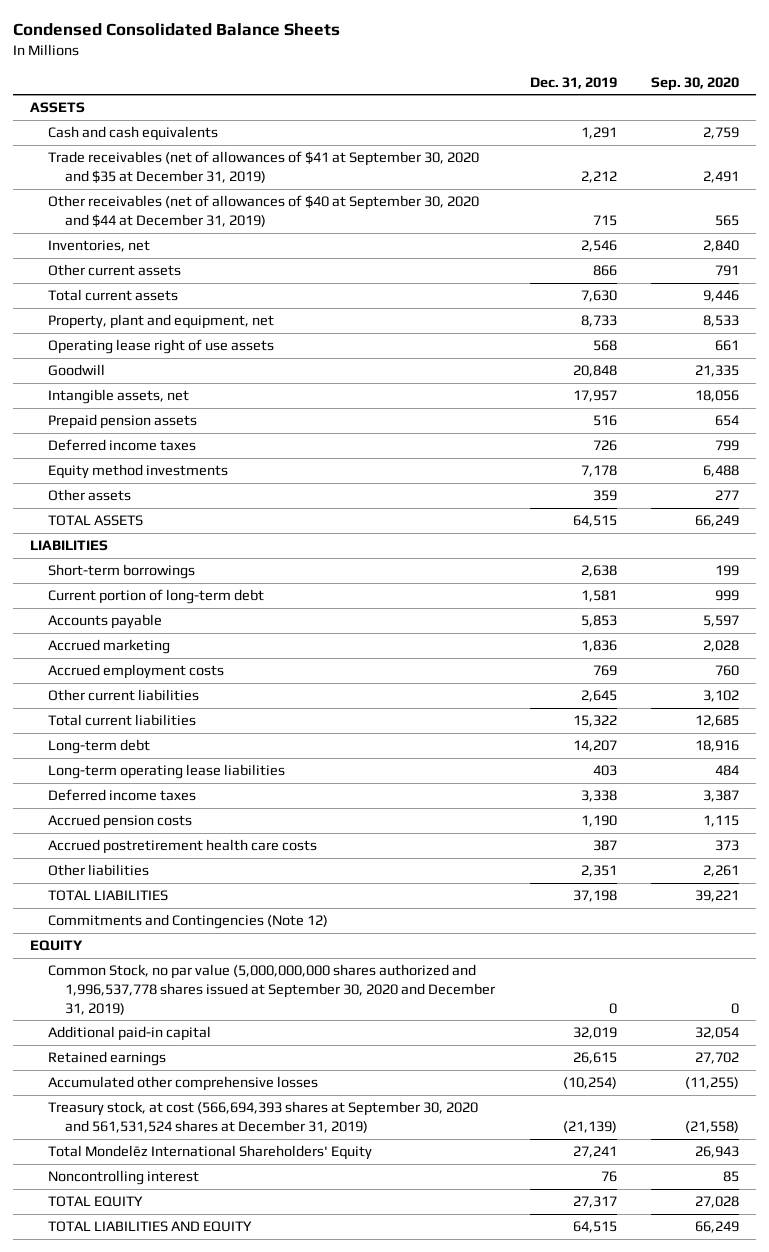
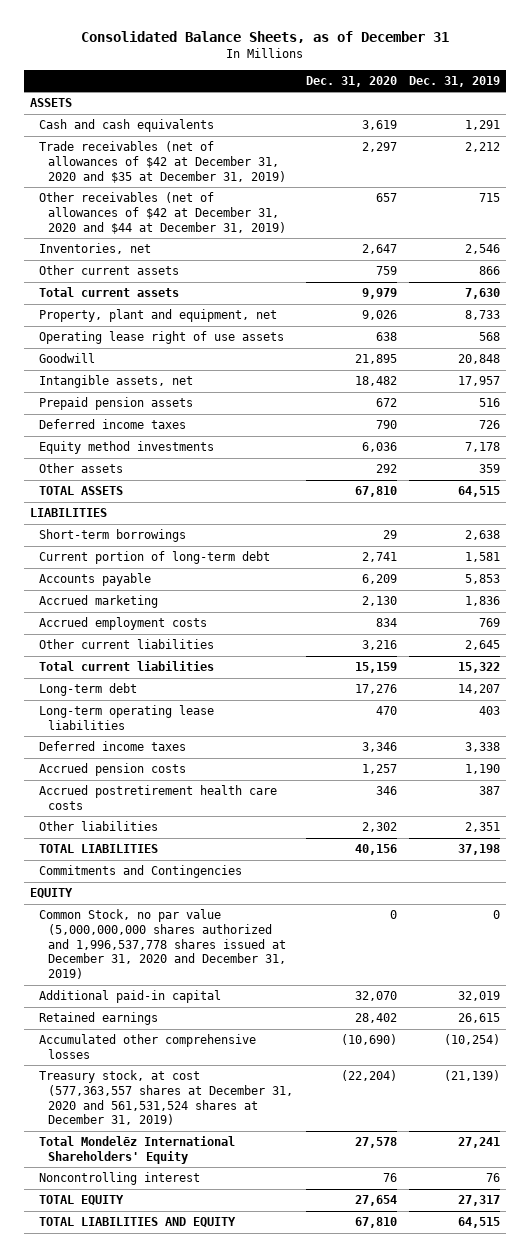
[12,23,340,37] Condensed Consolidated Balance Sheets -> [81,31,450,44] Consolidated Balance Sheets, as of December 31
[650,76,739,91] Sep. 30, 2020 -> none
none -> [305,75,397,87] Dec. 31, 2020
[47,151,479,184] Trade receivables (net of allowances of $41 at September 30, 2020 and $35 at December 31, 2019) -> [39,141,287,183] Trade receivables (net of allowances of $42 at December 31, 2020 and $35 at December 31, 2019)
[47,195,479,228] Other receivables (net of allowances of $40 at September 30, 2020 and $44 at December 31, 2019) -> [39,192,287,234] Other receivables (net of allowances of $42 at December 31, 2020 and $44 at December 31, 2019)
[47,914,328,930] Commitments and Contingencies (Note 12) -> [39,865,243,879] Commitments and Contingencies
[47,964,496,1015] Common Stock, no par value (5,000,000,000 shares authorized and 1,996,537,778 shares issued at September 30, 2020 and December 31, 2019) -> [39,909,287,980] Common Stock, no par value (5,000,000,000 shares authorized and 1,996,537,778 shares issued at December 31, 2020 and December 31, 2019)
[47,1101,478,1133] Treasury stock, at cost (566,694,393 shares at September 30, 2020 and 561,531,524 shares at December 31, 2019) -> [39,1070,294,1126] Treasury stock, at cost (577,363,557 shares at December 31, 2020 and 561,531,524 shares at December 31, 2019)

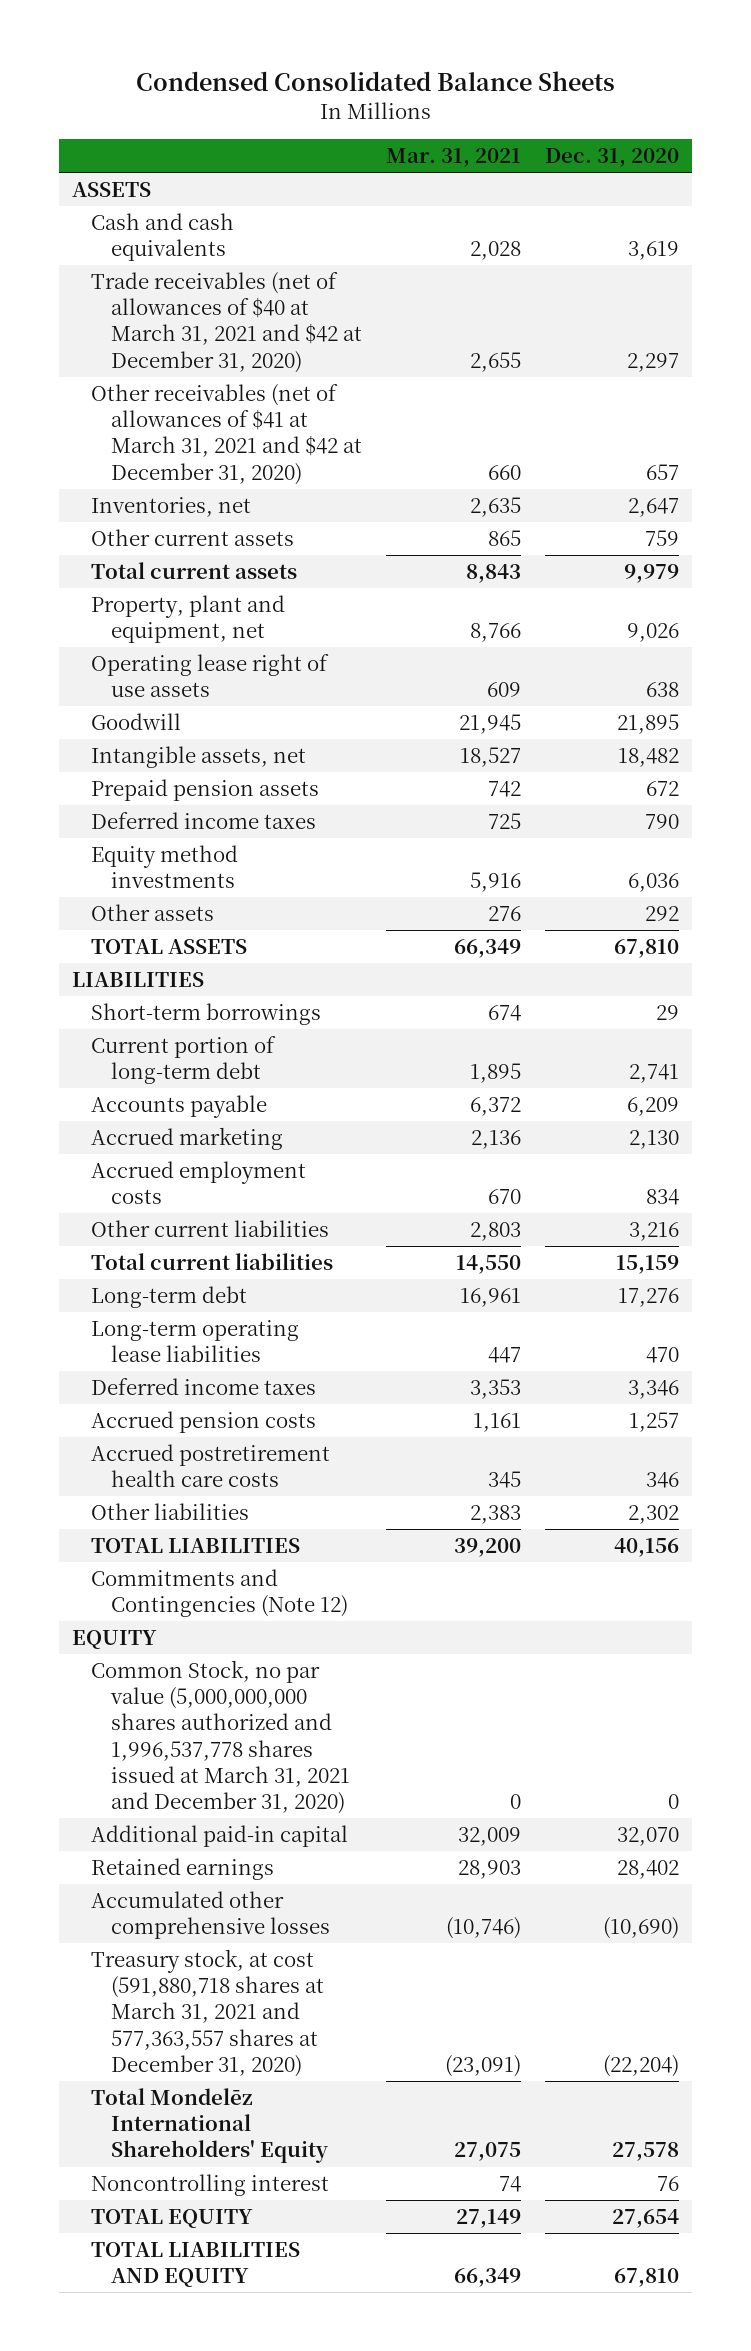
[81,31,450,44] Consolidated Balance Sheets, as of December 31 -> [135,71,615,92] Condensed Consolidated Balance Sheets
[409,75,501,87] Dec. 31, 2019 -> none
none -> [386,148,522,168] Mar. 31, 2021
[39,141,287,183] Trade receivables (net of allowances of $42 at December 31, 2020 and $35 at December 31, 2019) -> [91,272,362,373] Trade receivables (net of allowances of $40 at March 31, 2021 and $42 at December 31, 2020)
[39,192,287,234] Other receivables (net of allowances of $42 at December 31, 2020 and $44 at December 31, 2019) -> [91,384,362,485] Other receivables (net of allowances of $41 at March 31, 2021 and $42 at December 31, 2020)
[39,865,243,879] Commitments and Contingencies -> [91,1569,348,1618] Commitments and Contingencies (Note 12)
[39,909,287,980] Common Stock, no par value (5,000,000,000 shares authorized and 1,996,537,778 shares issued at December 31, 2020 and December 31, 2019) -> [91,1660,350,1814] Common Stock, no par value (5,000,000,000 shares authorized and 1,996,537,778 shares issued at March 31, 2021 and December 31, 2020)
[39,1070,294,1126] Treasury stock, at cost (577,363,557 shares at December 31, 2020 and 561,531,524 shares at December 31, 2019) -> [91,1949,324,2077] Treasury stock, at cost (591,880,718 shares at March 31, 2021 and 577,363,557 shares at December 31, 2020)

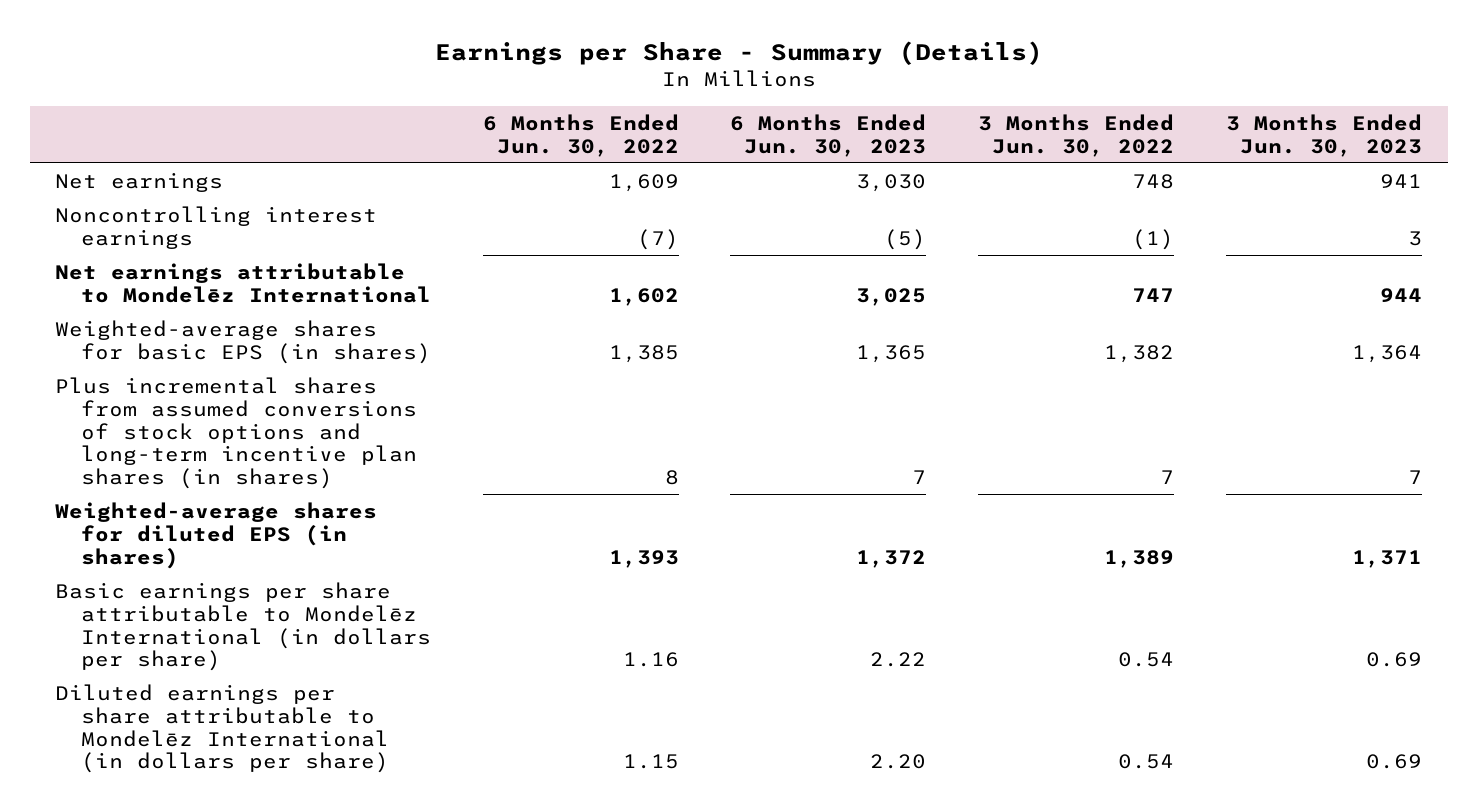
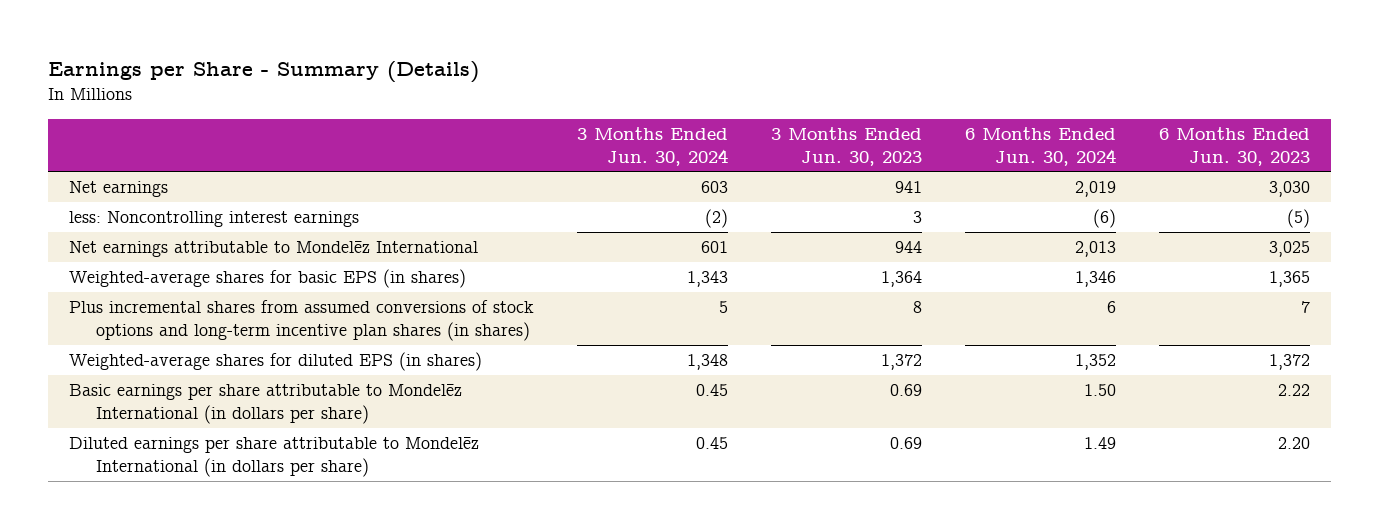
[482,113,679,157] 6 Months Ended Jun. 30, 2022 -> none
[978,113,1175,157] 3 Months Ended Jun. 30, 2022 -> none
none -> [577,126,729,166] 3 Months Ended Jun. 30, 2024
none -> [964,126,1116,166] 6 Months Ended Jun. 30, 2024
[55,205,378,249] Noncontrolling interest earnings -> [69,211,360,228] less: Noncontrolling interest earnings
[1407,470,1422,485] 7 -> [913,301,923,314] 8
[1351,549,1422,568] 1,371 -> [881,354,923,371] 1,372

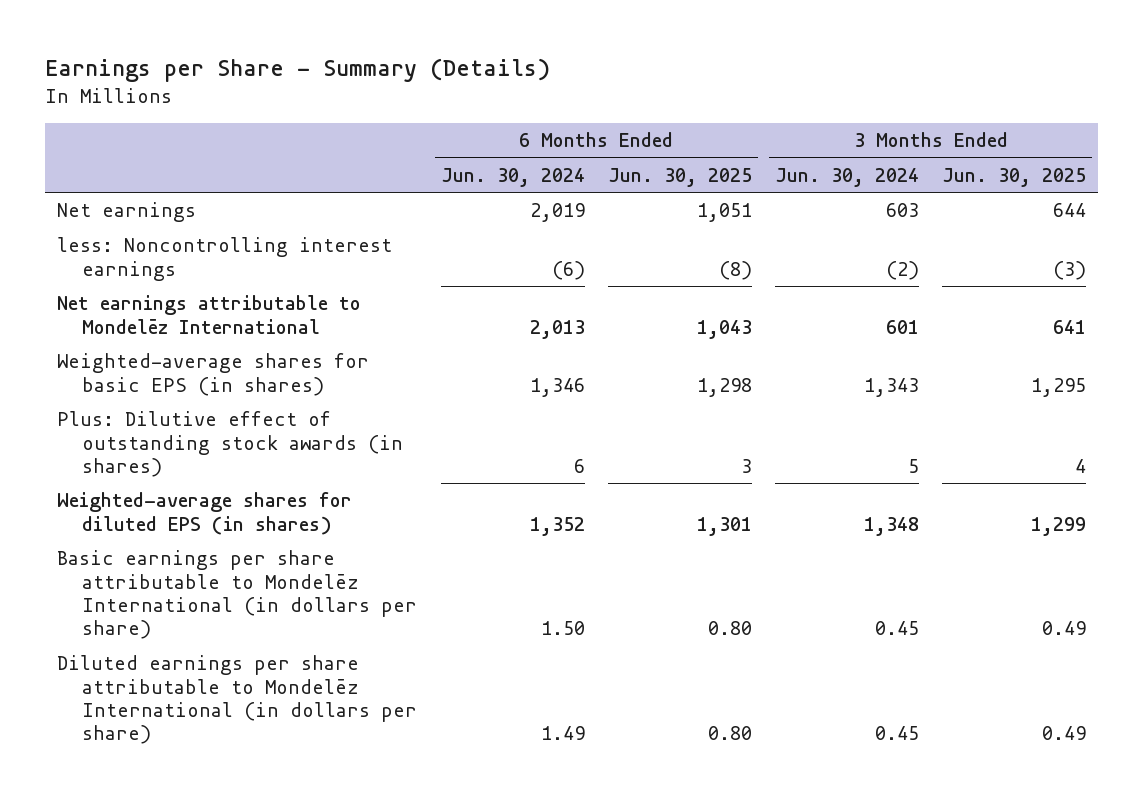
[771,126,923,166] 3 Months Ended Jun. 30, 2023 -> none
[1158,126,1310,166] 6 Months Ended Jun. 30, 2023 -> none
none -> [607,167,752,187] Jun. 30, 2025
none -> [942,167,1087,187] Jun. 30, 2025
[69,300,535,342] Plus incremental shares from assumed conversions of stock options and long-term incentive plan shares (in shares) -> [56,411,404,477] Plus: Dilutive effect of outstanding stock awards (in shares)

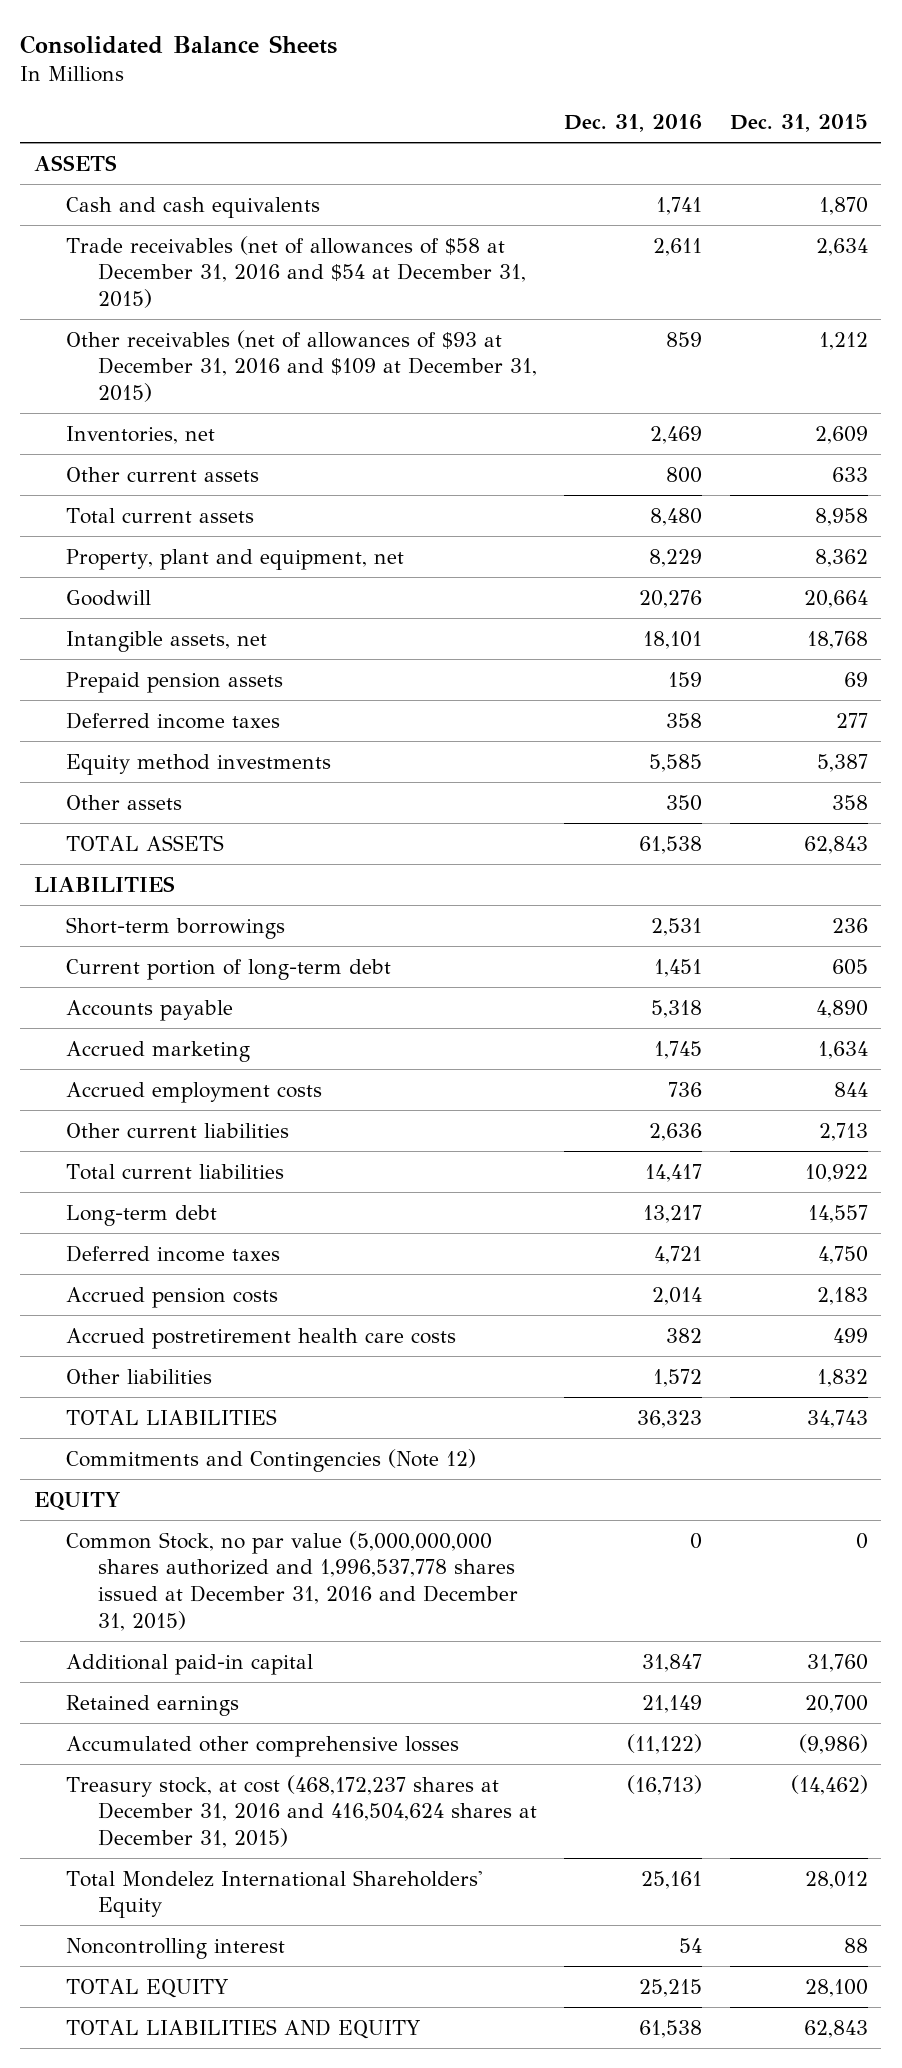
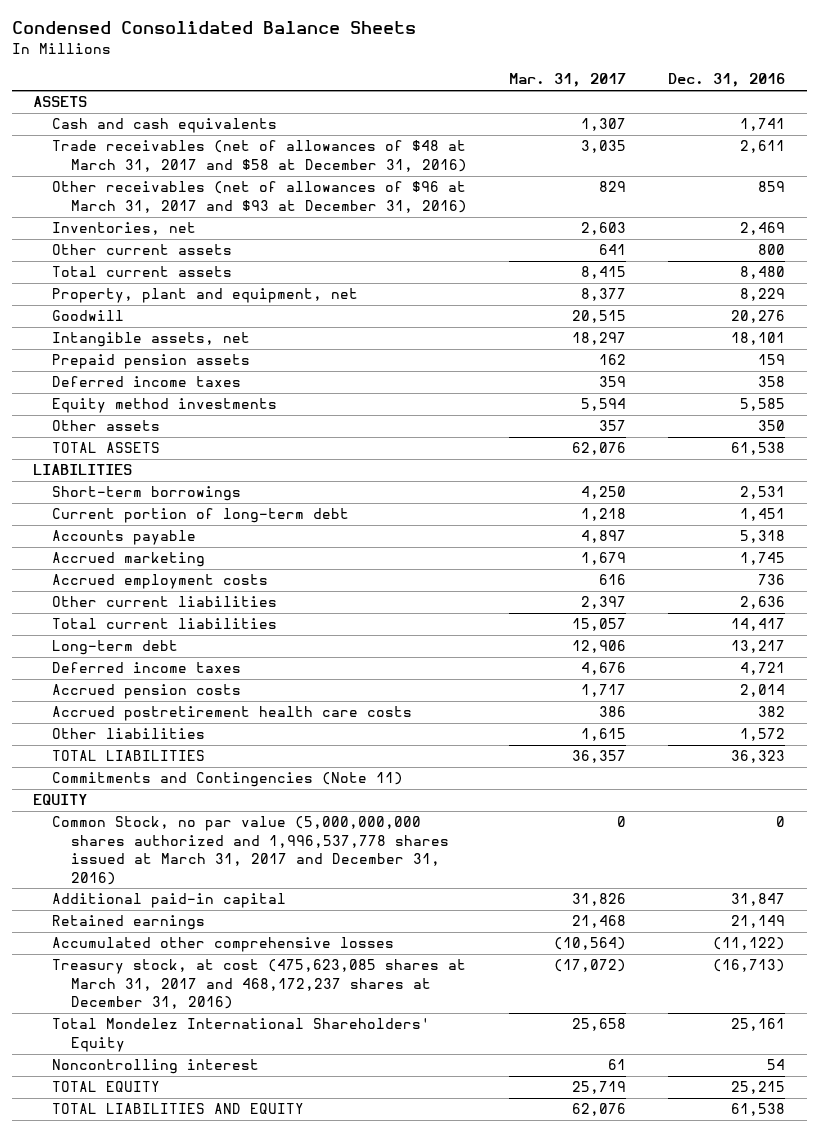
[20,34,338,54] Consolidated Balance Sheets -> [12,21,417,35] Condensed Consolidated Balance Sheets
[729,114,868,133] Dec. 31, 2015 -> none
none -> [509,73,627,88] Mar. 31, 2017
[66,235,527,308] Trade receivables (net of allowances of $58 at December 31, 2016 and $54 at December 31, 2015) -> [52,140,468,172] Trade receivables (net of allowances of $48 at March 31, 2017 and $58 at December 31, 2016)
[66,329,538,402] Other receivables (net of allowances of $93 at December 31, 2016 and $109 at December 31, 2015) -> [52,181,468,213] Other receivables (net of allowances of $96 at March 31, 2017 and $93 at December 31, 2016)
[66,1448,477,1472] Commitments and Contingencies (Note 12) -> [52,772,404,788] Commitments and Contingencies (Note 11)
[66,1530,519,1631] Common Stock, no par value (5,000,000,000 shares authorized and 1,996,537,778 shares issued at December 31, 2016 and December 31, 2015) -> [52,816,450,885] Common Stock, no par value (5,000,000,000 shares authorized and 1,996,537,778 shares issued at March 31, 2017 and December 31, 2016)
[66,1774,538,1848] Treasury stock, at cost (468,172,237 shares at December 31, 2016 and 416,504,624 shares at December 31, 2015) -> [52,959,467,1010] Treasury stock, at cost (475,623,085 shares at March 31, 2017 and 468,172,237 shares at December 31, 2016)

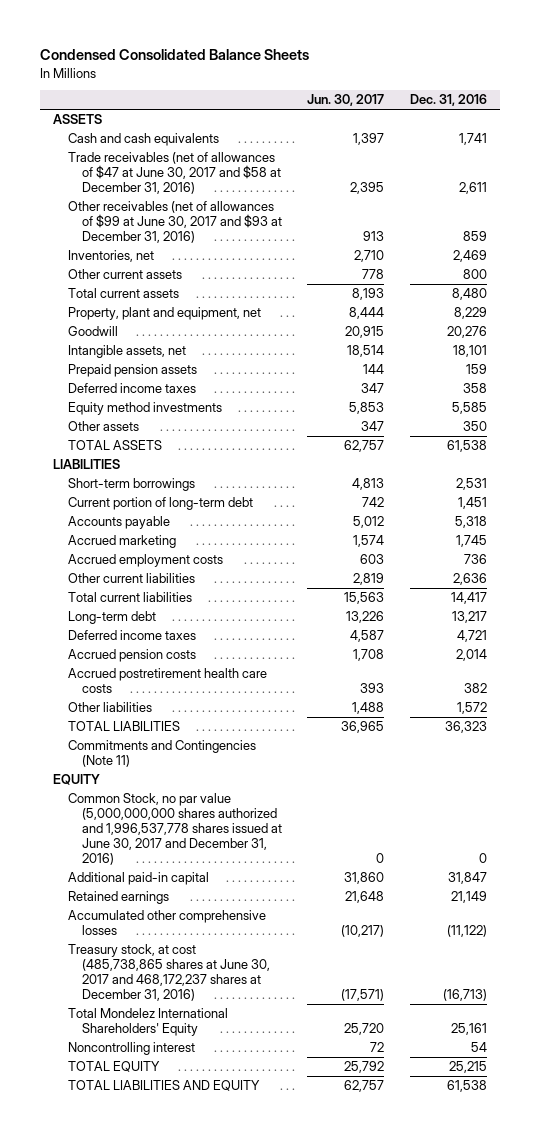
[509,73,627,88] Mar. 31, 2017 -> none
none -> [307,94,385,107] Jun. 30, 2017
[52,140,468,172] Trade receivables (net of allowances of $48 at March 31, 2017 and $58 at December 31, 2016) -> [67,152,281,195] Trade receivables (net of allowances of $47 at June 30, 2017 and $58 at December 31, 2016)
[52,181,468,213] Other receivables (net of allowances of $96 at March 31, 2017 and $93 at December 31, 2016) -> [67,201,282,244] Other receivables (net of allowances of $99 at June 30, 2017 and $93 at December 31, 2016)
[52,816,450,885] Common Stock, no par value (5,000,000,000 shares authorized and 1,996,537,778 shares issued at March 31, 2017 and December 31, 2016) -> [67,793,282,865] Common Stock, no par value (5,000,000,000 shares authorized and 1,996,537,778 shares issued at June 30, 2017 and December 31, 2016)
[52,959,467,1010] Treasury stock, at cost (475,623,085 shares at March 31, 2017 and 468,172,237 shares at December 31, 2016) -> [67,944,270,1001] Treasury stock, at cost (485,738,865 shares at June 30, 2017 and 468,172,237 shares at December 31, 2016)

